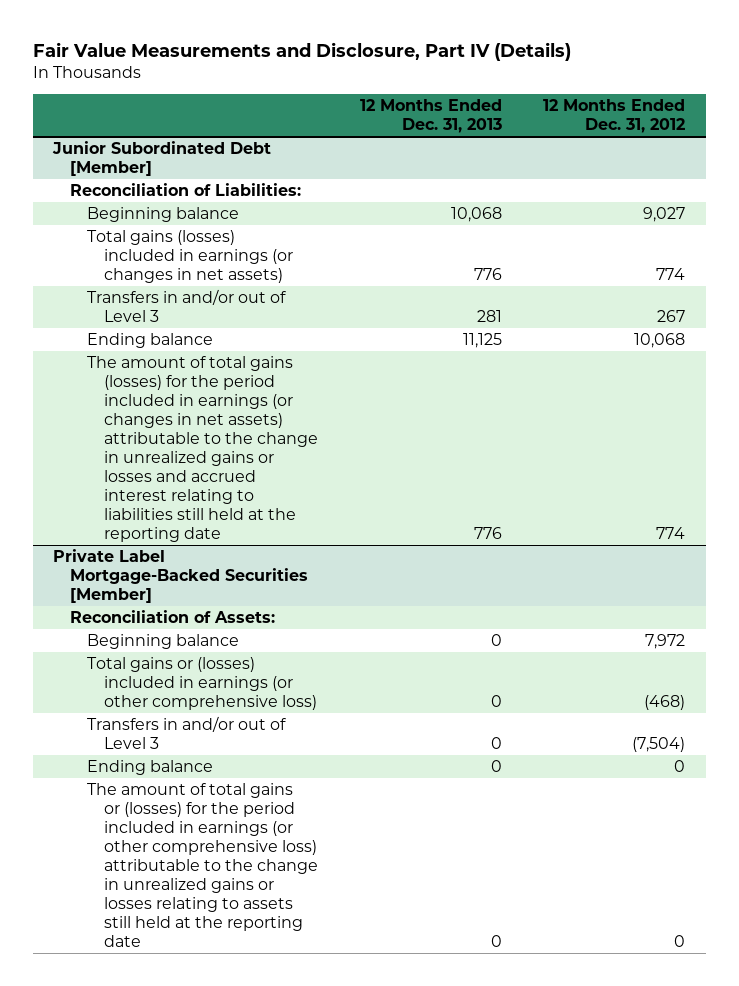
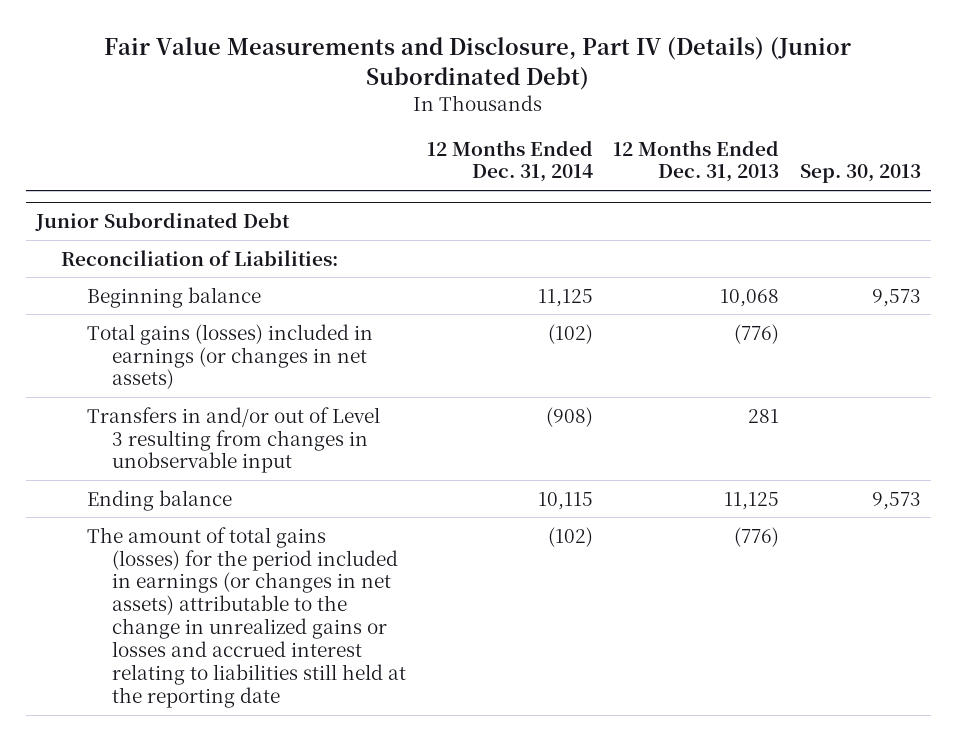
[32,42,571,62] Fair Value Measurements and Disclosure, Part IV (Details) -> [104,37,852,91] Fair Value Measurements and Disclosure, Part IV (Details) (Junior Subordinated Debt)
[543,99,686,134] 12 Months Ended Dec. 31, 2012 -> none
none -> [426,139,593,183] 12 Months Ended Dec. 31, 2014
none -> [799,164,921,184] Sep. 30, 2013
[52,141,272,177] Junior Subordinated Debt [Member] -> [35,212,291,232] Junior Subordinated Debt
[473,268,502,281] 776 -> [734,323,780,344] (776)
[87,289,287,323] Transfers in and/or out of Level 3 -> [86,406,380,474] Transfers in and/or out of Level 3 resulting from changes in unobservable input
[53,549,309,604] Private Label Mortgage-Backed Securities [Member] -> none
[70,610,276,624] Reconciliation of Assets: -> none
[87,634,240,650] Beginning balance -> none
[87,657,318,711] Total gains or (losses) included in earnings (or other comprehensive loss) -> none
[87,716,287,750] Transfers in and/or out of Level 3 -> none
[87,760,214,776] Ending balance -> none
[87,783,319,948] The amount of total gains or (losses) for the period included in earnings (or other comprehensive loss) attributable to the change in unrealized gains or losses relating to assets still held at the reporting date -> none
[473,527,502,540] 776 -> [734,526,780,547] (776)

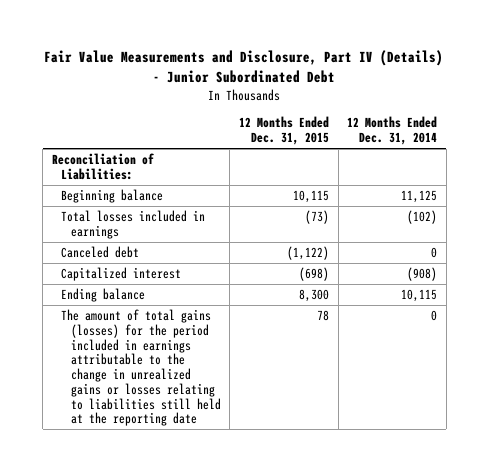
[104,37,852,91] Fair Value Measurements and Disclosure, Part IV (Details) (Junior Subordinated Debt) -> [44,50,444,84] Fair Value Measurements and Disclosure, Part IV (Details) - Junior Subordinated Debt
[613,139,780,183] 12 Months Ended Dec. 31, 2013 -> none
[799,164,921,184] Sep. 30, 2013 -> none
none -> [238,116,329,146] 12 Months Ended Dec. 31, 2015
[35,212,291,232] Junior Subordinated Debt -> none
[86,323,373,390] Total gains (losses) included in earnings (or changes in net assets) -> [61,209,206,239] Total losses included in earnings
none -> [61,245,140,258] Canceled debt
[86,406,380,474] Transfers in and/or out of Level 3 resulting from changes in unobservable input -> [61,266,182,281] Capitalized interest
[86,526,407,708] The amount of total gains (losses) for the period included in earnings (or changes in net assets) attributable to the change in unrealized gains or losses and accrued interest relating to liabilities still held at the reporting date -> [61,308,221,427] The amount of total gains (losses) for the period included in earnings attributable to the change in unrealized gains or losses relating to liabilities still held at the reporting date
[547,526,593,547] (102) -> [431,309,438,321] 0

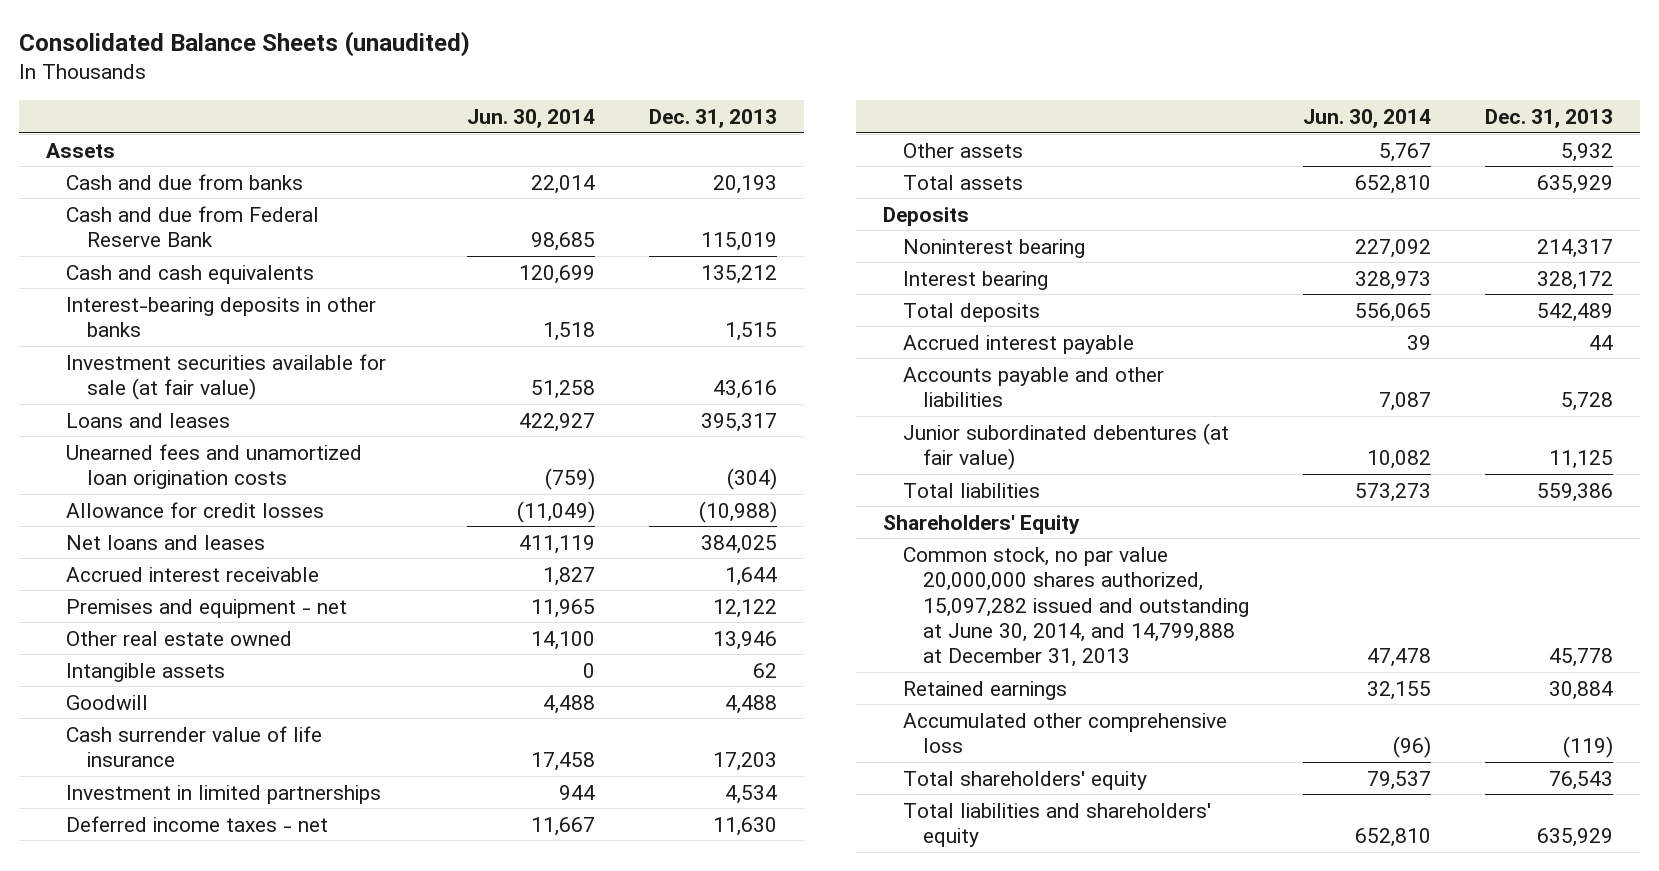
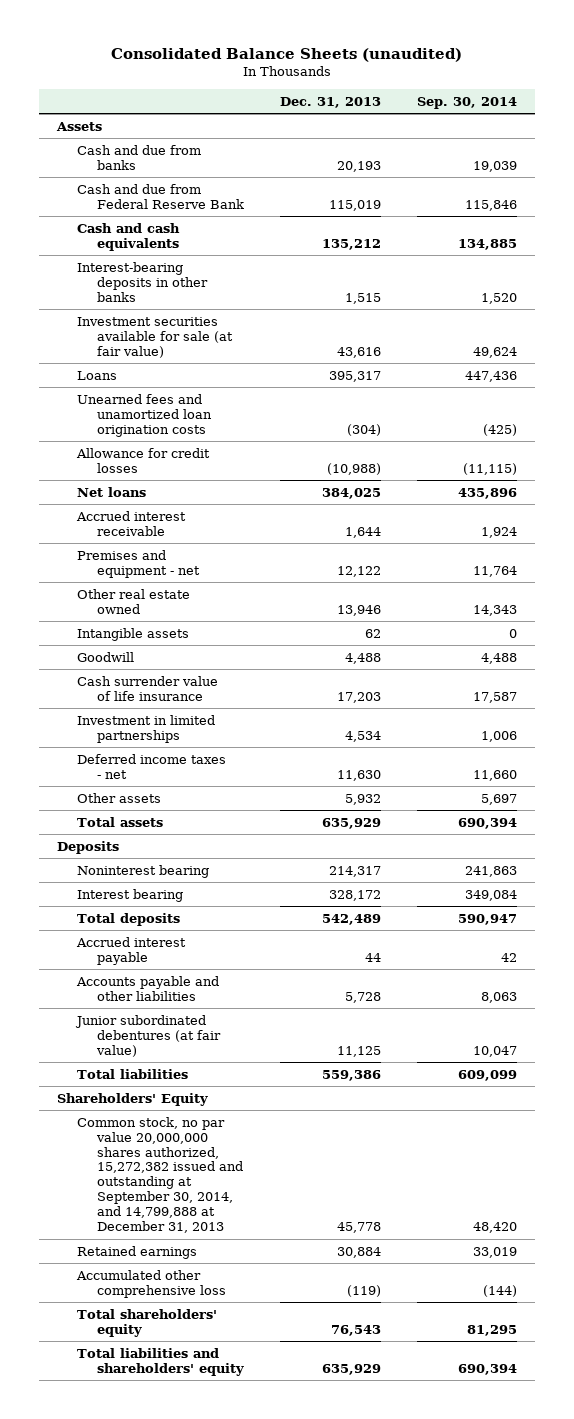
[466,108,595,128] Jun. 30, 2014 -> none
none -> [417,96,518,109] Sep. 30, 2014
[66,412,231,428] Loans and leases -> [77,370,118,380] Loans
[66,534,266,550] Net loans and leases -> [77,486,147,497] Net loans
[902,546,1250,668] Common stock, no par value 20,000,000 shares authorized, 15,097,282 issued and outstanding at June 30, 2014, and 14,799,888 at December 31, 2013 -> [77,1116,244,1234] Common stock, no par value 20,000,000 shares authorized, 15,272,382 issued and outstanding at September 30, 2014, and 14,799,888 at December 31, 2013

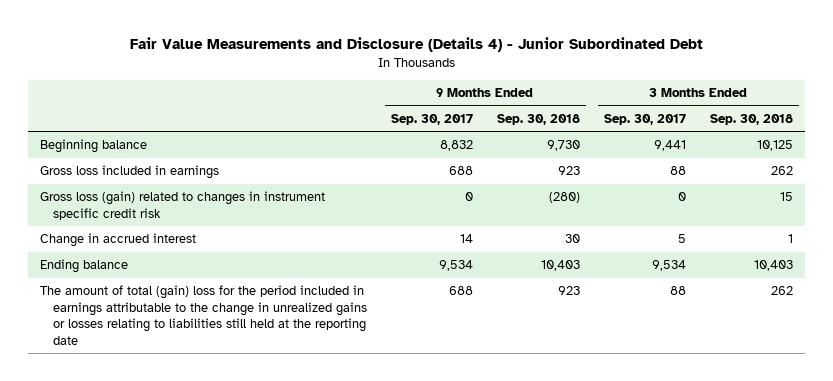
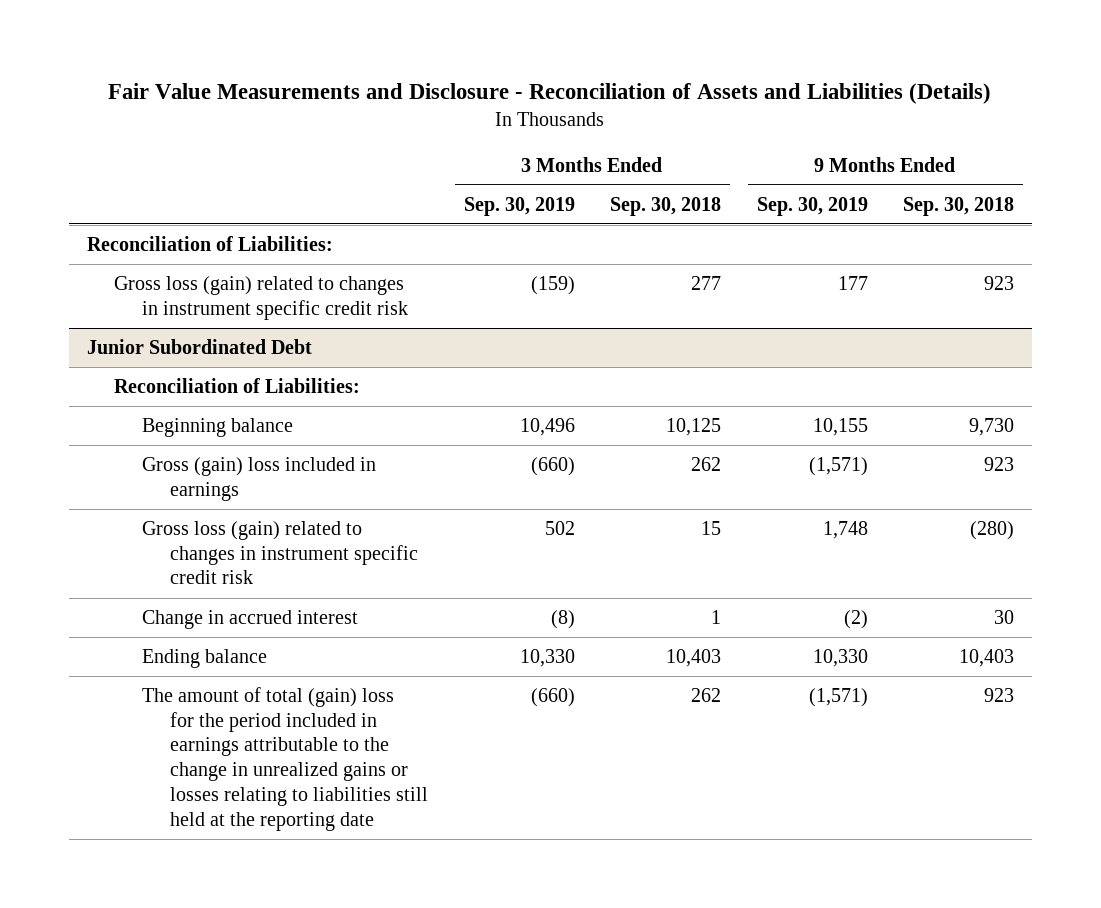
[129,36,703,52] Fair Value Measurements and Disclosure (Details 4) - Junior Subordinated Debt -> [108,83,992,105] Fair Value Measurements and Disclosure - Reconciliation of Assets and Liabilities (Details)
[390,114,473,126] Sep. 30, 2017 -> none
[603,114,686,126] Sep. 30, 2017 -> none
none -> [463,196,575,216] Sep. 30, 2019
none -> [756,196,868,216] Sep. 30, 2019
none -> [86,235,333,251] Reconciliation of Liabilities:
none -> [114,275,409,320] Gross loss (gain) related to changes in instrument specific credit risk
none -> [86,338,312,354] Junior Subordinated Debt
none -> [114,377,361,393] Reconciliation of Liabilities:
[40,165,220,180] Gross loss included in earnings -> [142,456,377,501] Gross (gain) loss included in earnings

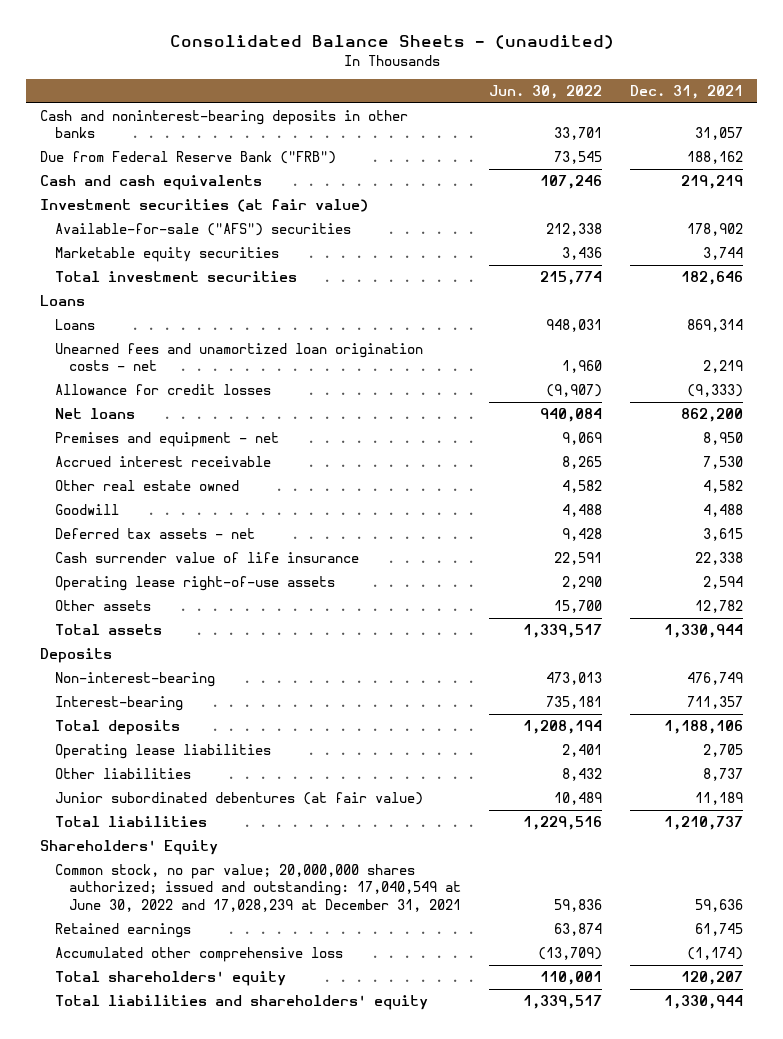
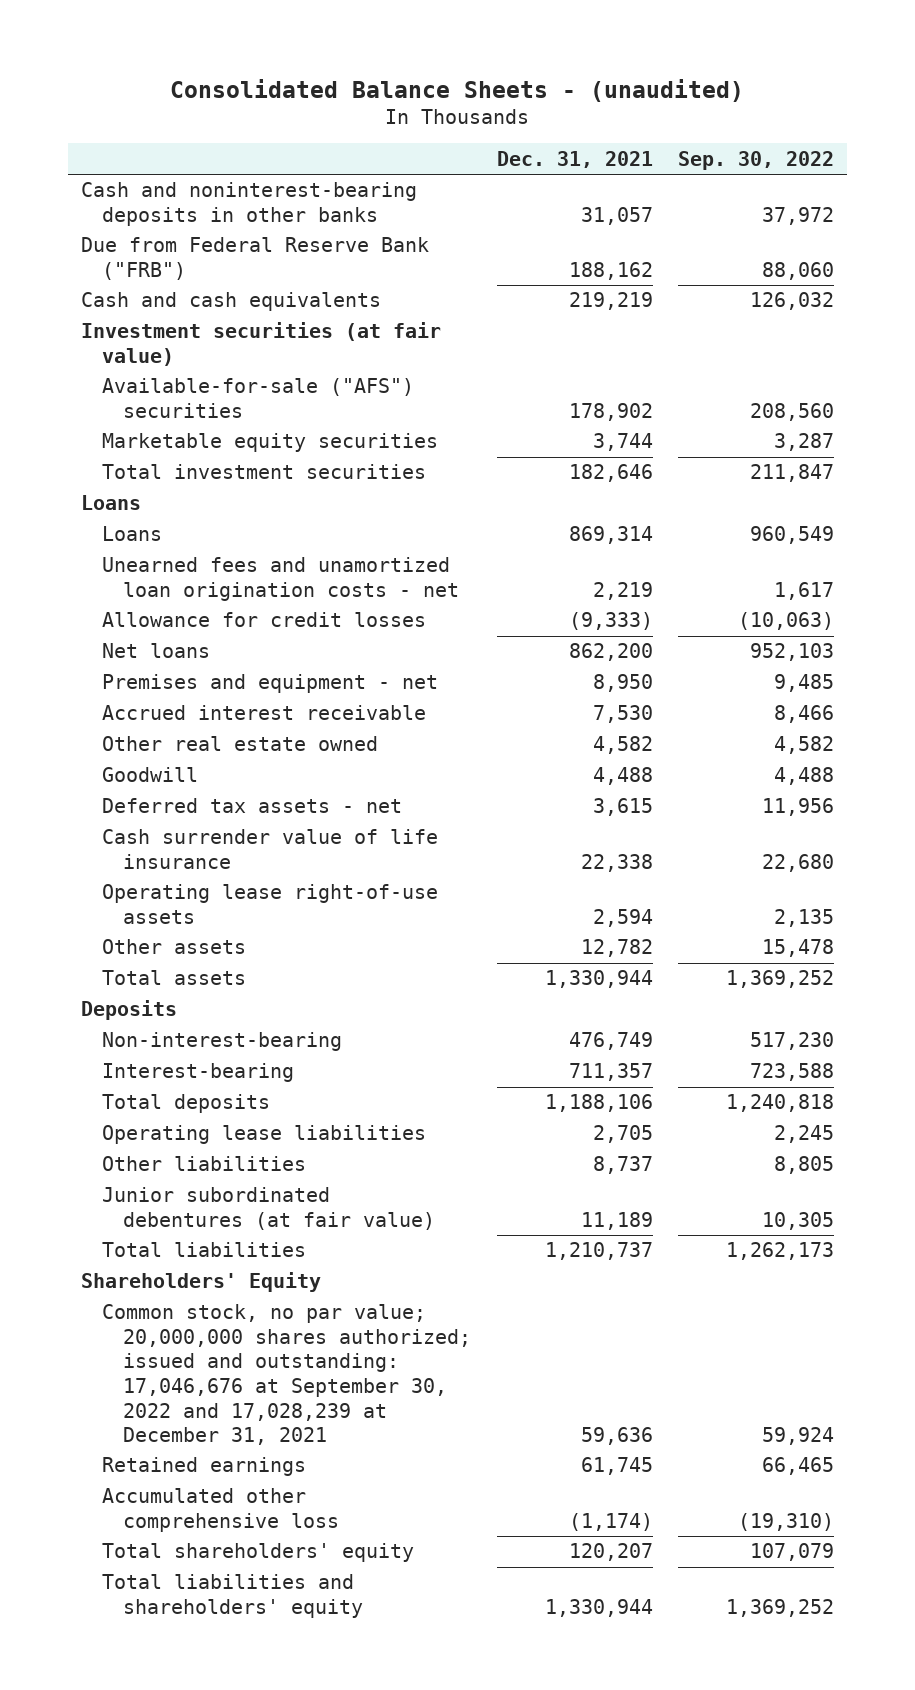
[489,85,603,100] Jun. 30, 2022 -> none
none -> [678,150,835,170] Sep. 30, 2022
[54,863,462,912] Common stock, no par value; 20,000,000 shares authorized; issued and outstanding: 17,040,549 at June 30, 2022 and 17,028,239 at December 31, 2021 -> [101,1304,471,1446] Common stock, no par value; 20,000,000 shares authorized; issued and outstanding: 17,046,676 at September 30, 2022 and 17,028,239 at December 31, 2021

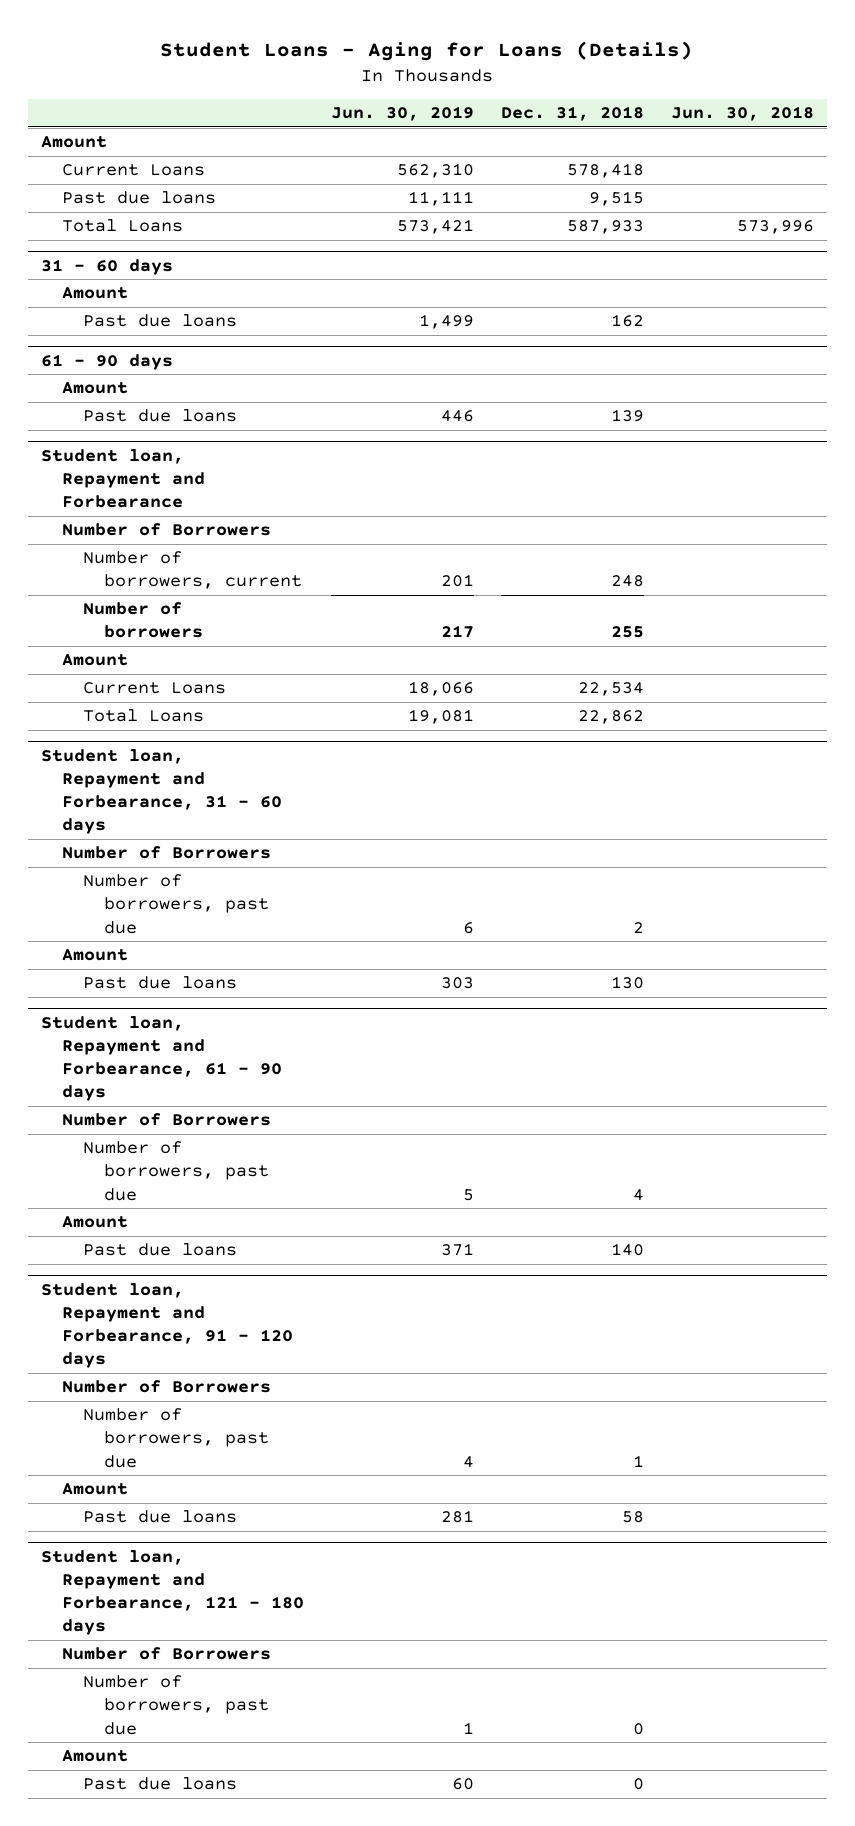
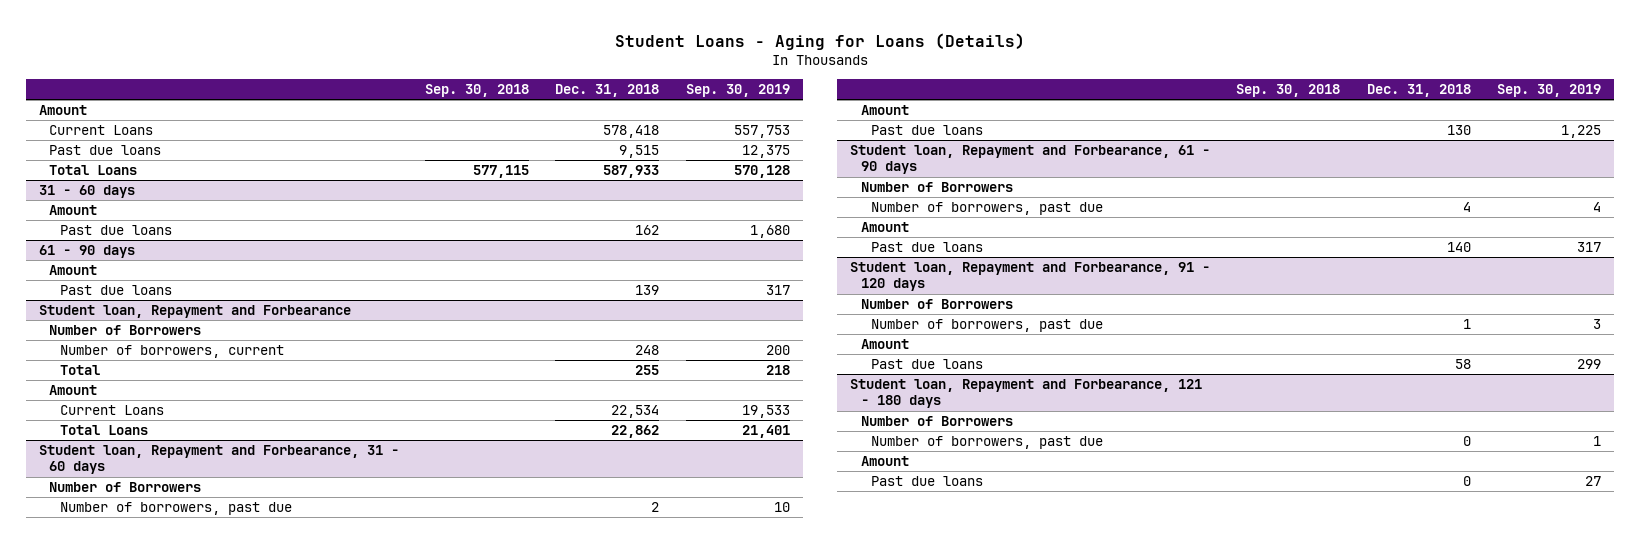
[330,106,474,122] Jun. 30, 2019 -> none
[670,106,814,122] Jun. 30, 2018 -> none
none -> [425,84,530,98] Sep. 30, 2018
none -> [685,84,790,98] Sep. 30, 2019
[82,602,203,639] Number of borrowers -> [59,365,100,376] Total

